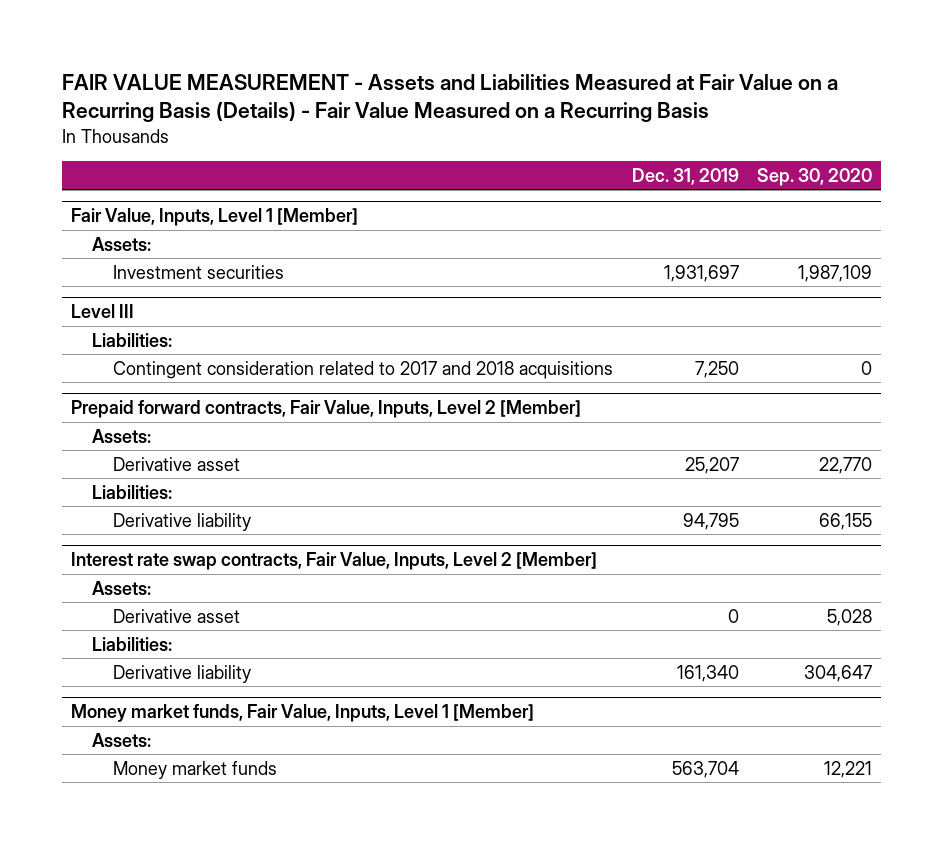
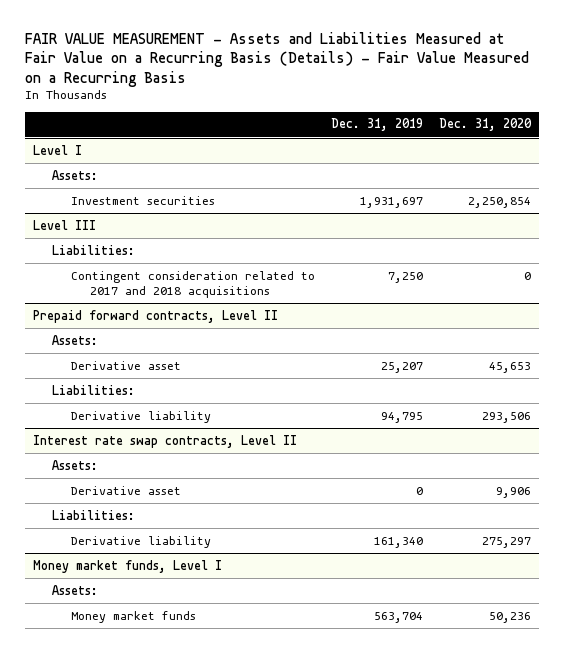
[756,167,872,186] Sep. 30, 2020 -> none
none -> [439,118,533,132] Dec. 31, 2020
[71,208,359,227] Fair Value, Inputs, Level 1 [Member] -> [32,144,82,155] Level I
[71,400,582,419] Prepaid forward contracts, Fair Value, Inputs, Level 2 [Member] -> none
none -> [32,309,278,323] Prepaid forward contracts, Level II
[71,552,598,571] Interest rate swap contracts, Fair Value, Inputs, Level 2 [Member] -> none
none -> [32,434,297,448] Interest rate swap contracts, Level II
[71,704,535,723] Money market funds, Fair Value, Inputs, Level 1 [Member] -> none
none -> [32,559,222,573] Money market funds, Level I

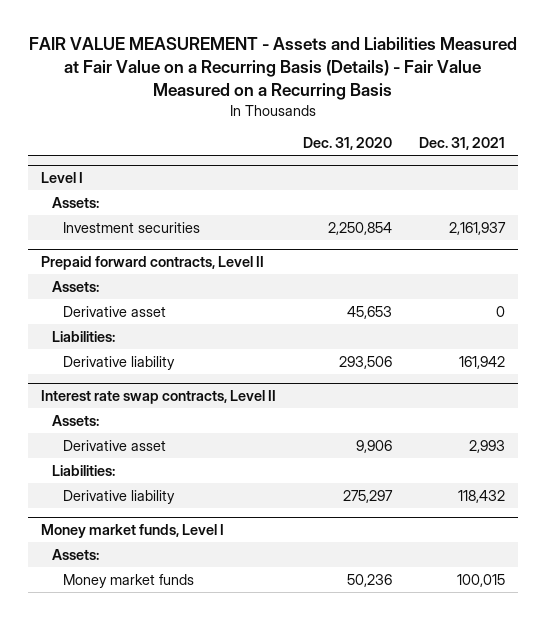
[331,118,424,132] Dec. 31, 2019 -> none
none -> [418,137,505,151] Dec. 31, 2021
[32,219,96,230] Level III -> none
[51,244,135,255] Liabilities: -> none
[70,270,315,299] Contingent consideration related to 2017 and 2018 acquisitions -> none

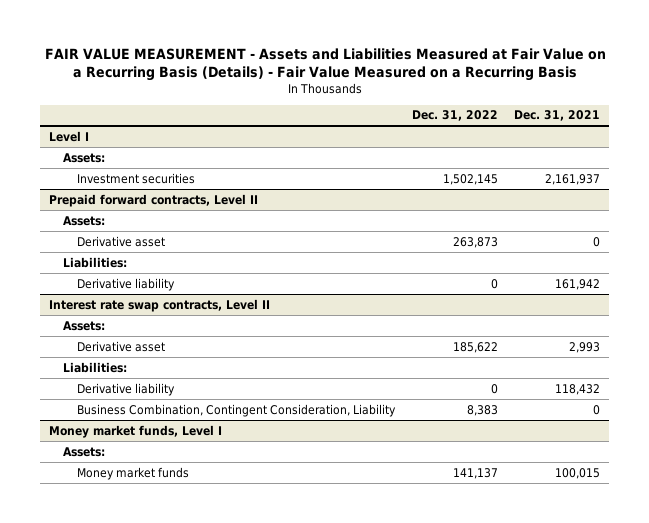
[302,137,392,151] Dec. 31, 2020 -> none
none -> [411,110,498,122] Dec. 31, 2022
none -> [77,403,397,417] Business Combination, Contingent Consideration, Liability

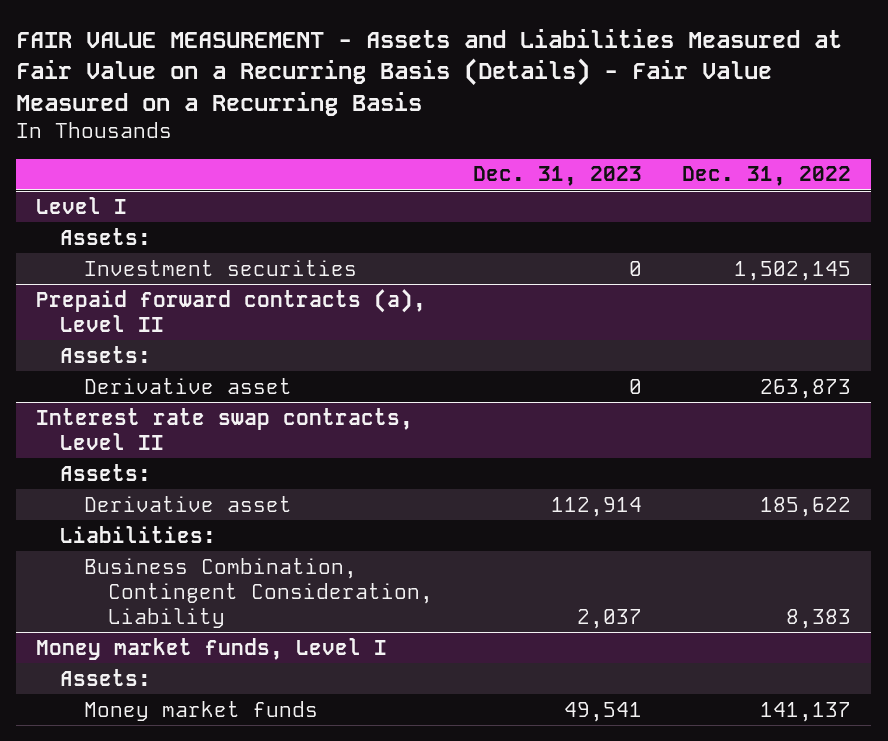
[514,110,601,122] Dec. 31, 2021 -> none
none -> [473,166,643,187] Dec. 31, 2023
[48,193,258,207] Prepaid forward contracts, Level II -> [36,288,427,332] Prepaid forward contracts (a), Level II
[62,256,127,268] Liabilities: -> none
[77,277,176,291] Derivative liability -> none
[77,382,176,396] Derivative liability -> none

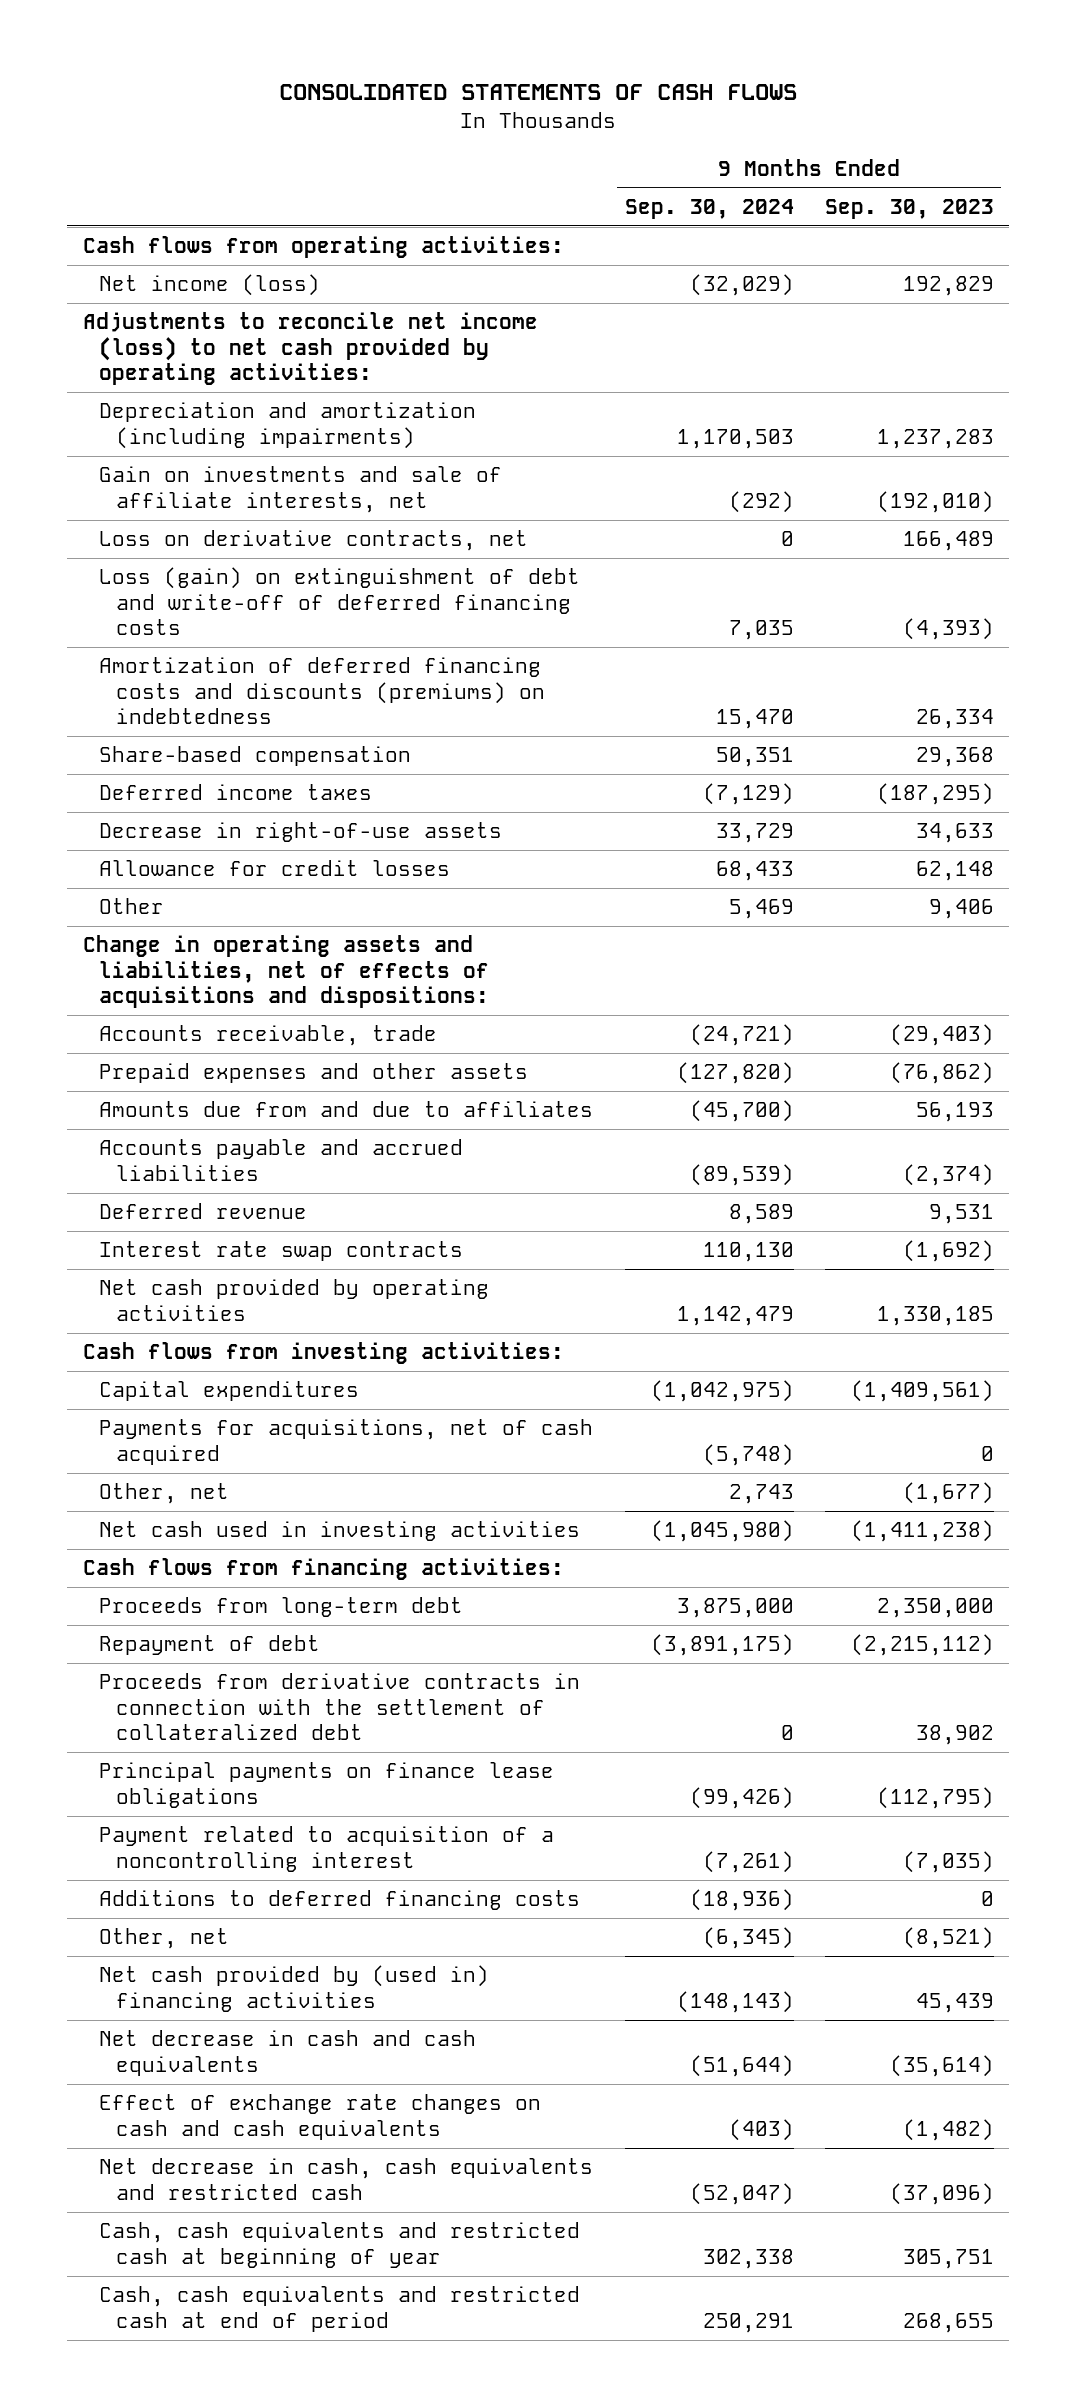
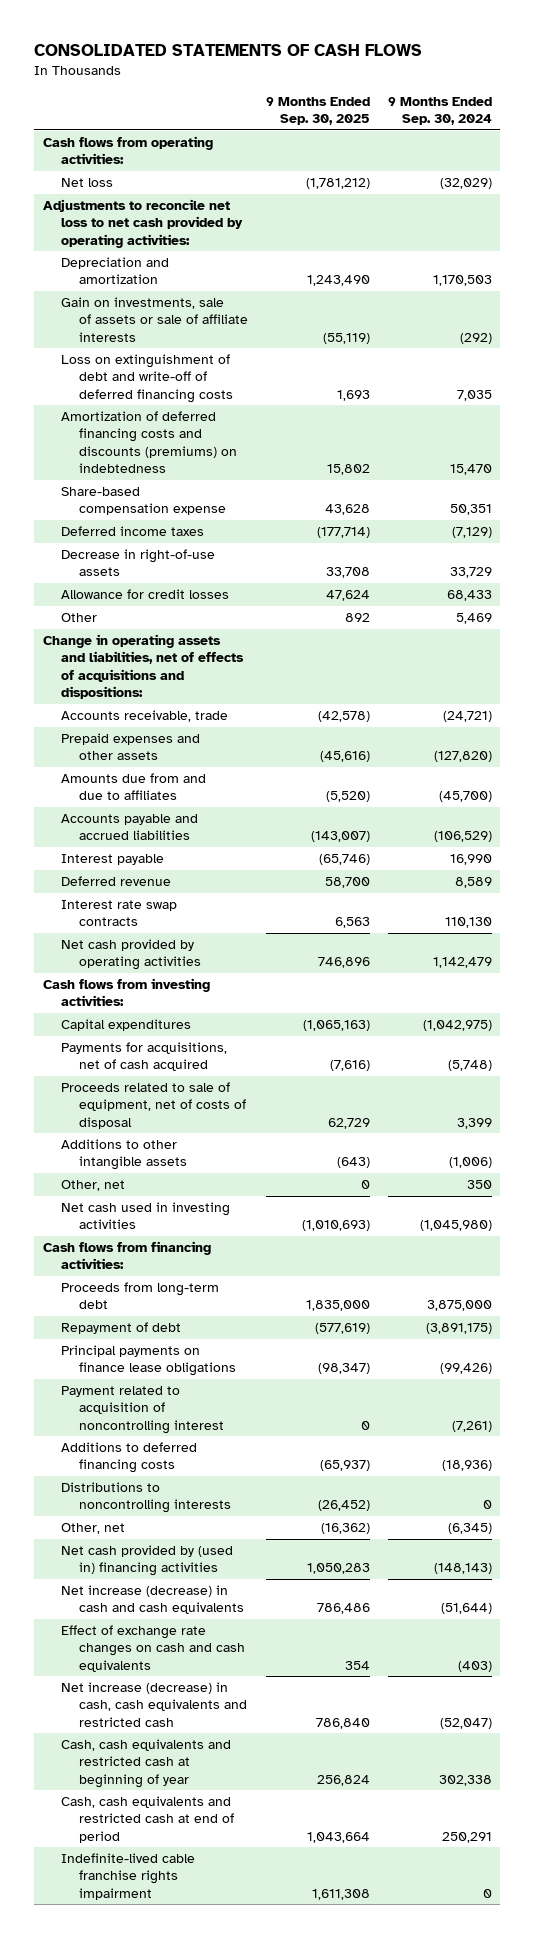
[824,199,994,220] Sep. 30, 2023 -> none
none -> [265,96,370,126] 9 Months Ended Sep. 30, 2025
[99,530,529,552] Loss on derivative contracts, net -> none
[99,274,321,297] Net income (loss) -> [60,178,113,188] Net loss
[82,312,538,386] Adjustments to reconcile net income (loss) to net cash provided by operating activities: -> [42,199,243,248] Adjustments to reconcile net loss to net cash provided by operating activities:
[99,402,477,449] Depreciation and amortization (including impairments) -> [60,257,169,285] Depreciation and amortization
[99,466,503,513] Gain on investments and sale of affiliate interests, net -> [60,297,248,342] Gain on investments, sale of assets or sale of affiliate interests
[99,567,581,636] Loss (gain) on extinguishment of debt and write-off of deferred financing costs -> [60,354,233,403] Loss on extinguishment of debt and write-off of deferred financing costs
[99,746,412,767] Share-based compensation -> [60,487,226,516] Share-based compensation expense
[689,1163,794,1186] (89,539) -> [433,831,492,843] (106,529)
none -> [60,854,164,866] Interest payable
none -> [60,1082,246,1129] Proceeds related to sale of equipment, net of costs of disposal
none -> [60,1139,187,1171] Additions to other intangible assets
[728,1484,794,1505] 2,743 -> [466,1180,492,1190] 350
[99,1673,581,1741] Proceeds from derivative contracts in connection with the settlement of collateralized debt -> none
[99,1826,555,1872] Payment related to acquisition of a noncontrolling interest -> [60,1386,224,1434] Payment related to acquisition of noncontrolling interest
none -> [60,1482,231,1514] Distributions to noncontrolling interests
[99,2030,477,2076] Net decrease in cash and cash equivalents -> [60,1585,244,1615] Net increase (decrease) in cash and cash equivalents
[99,2158,594,2200] Net decrease in cash, cash equivalents and restricted cash -> [60,1682,247,1727] Net increase (decrease) in cash, cash equivalents and restricted cash
none -> [60,1853,195,1900] Indefinite-lived cable franchise rights impairment

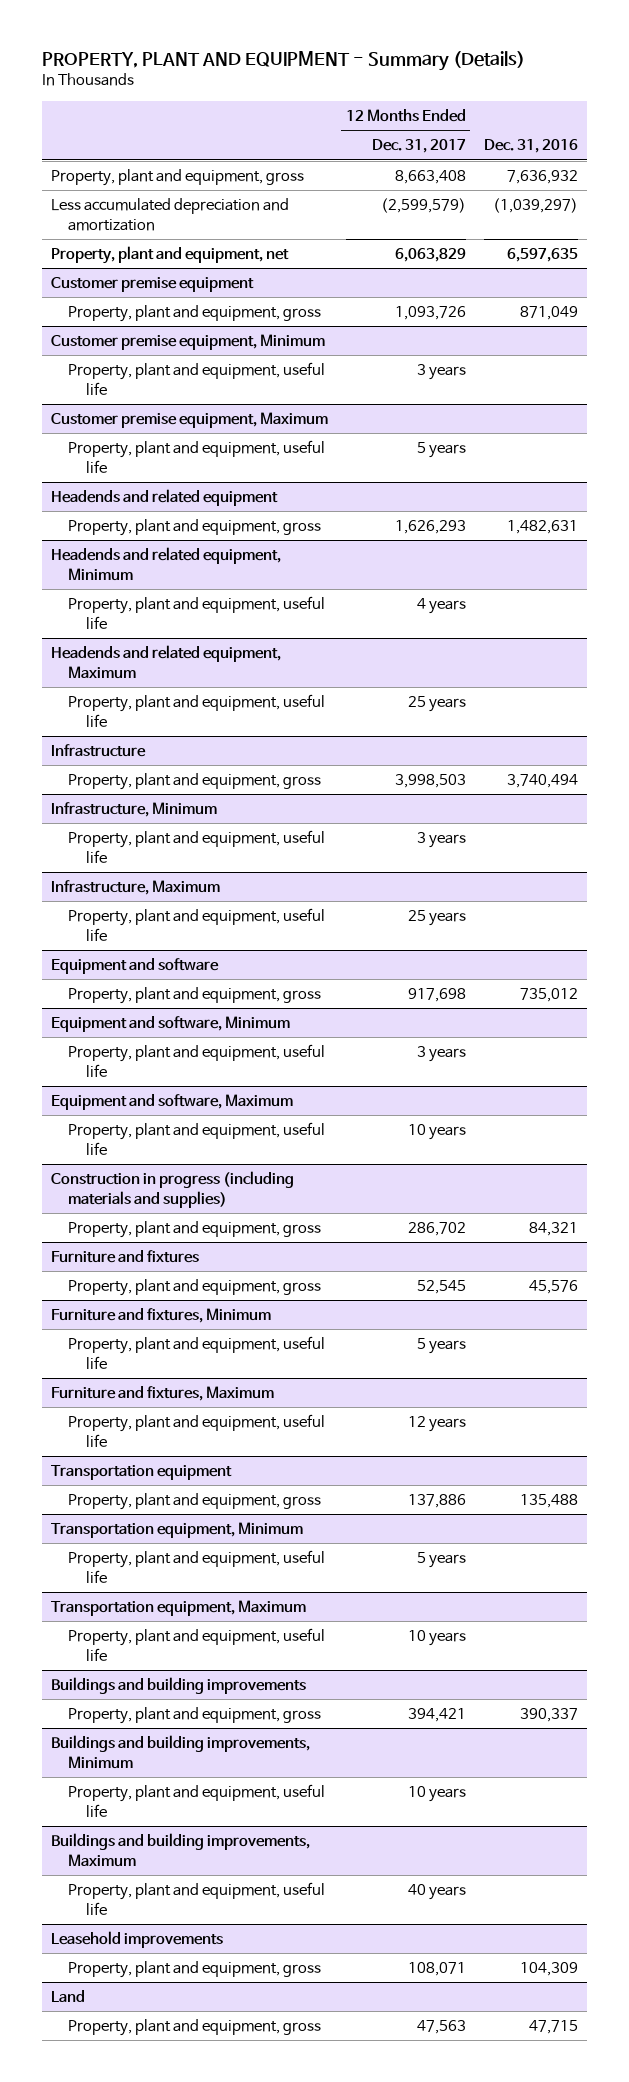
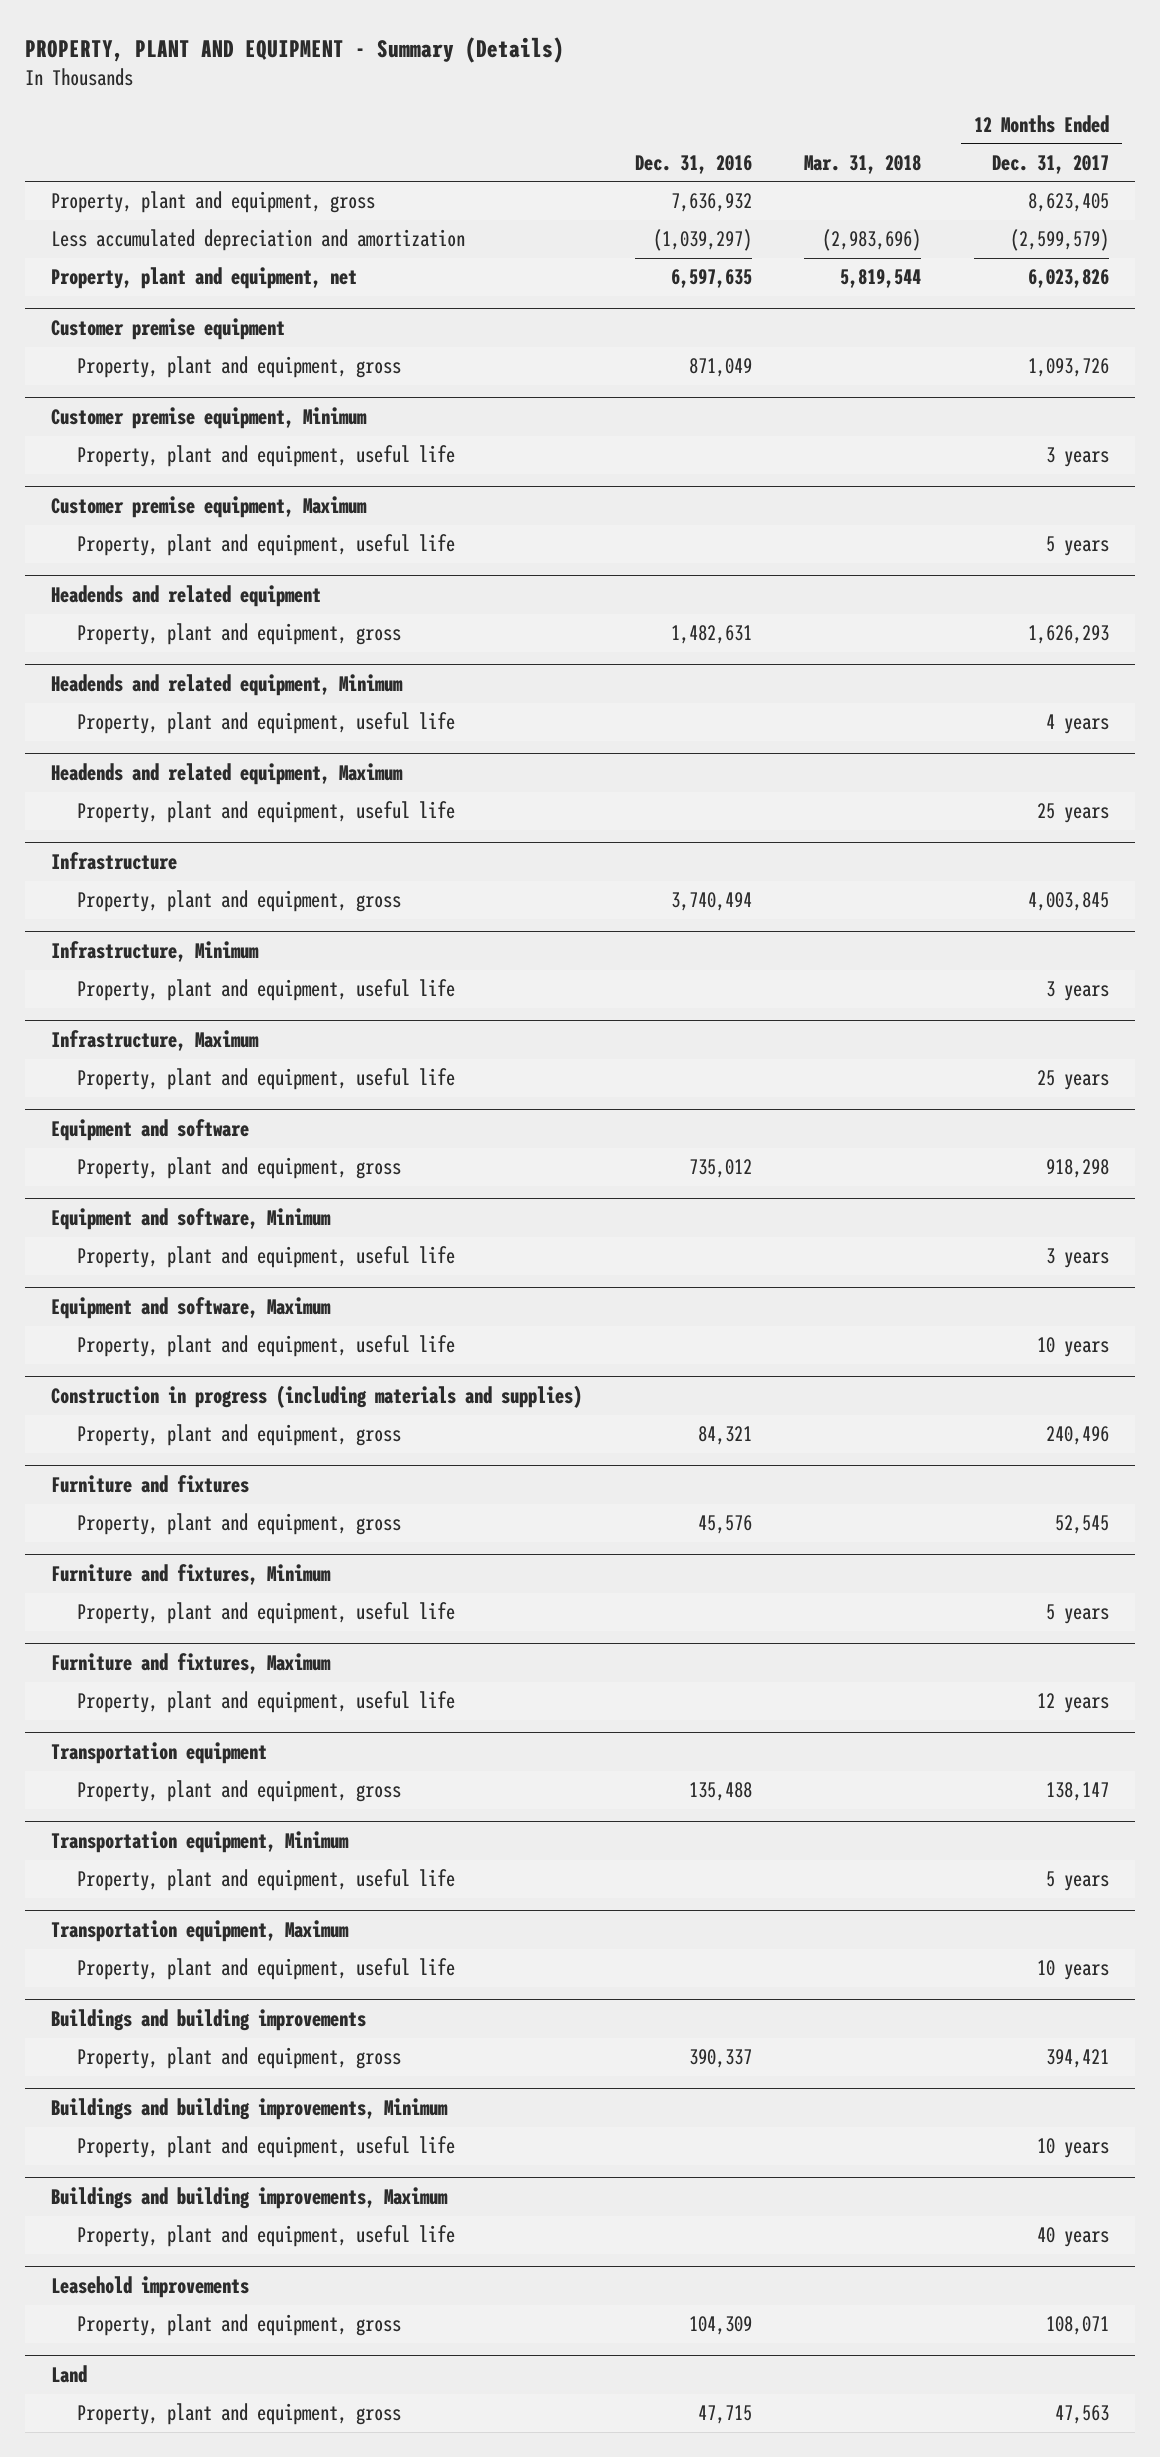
none -> [804,154,922,174] Mar. 31, 2018
[394,170,466,185] 8,663,408 -> [1028,193,1110,213] 8,623,405
[394,248,466,263] 6,063,829 -> [1028,269,1110,289] 6,023,826
[394,774,466,789] 3,998,503 -> [1028,892,1110,912] 4,003,845
[407,988,466,1003] 917,698 -> [1046,1159,1110,1179] 918,298
[407,1222,466,1237] 286,702 -> [1046,1426,1110,1446] 240,496
[407,1494,466,1509] 137,886 -> [1046,1782,1110,1802] 138,147

